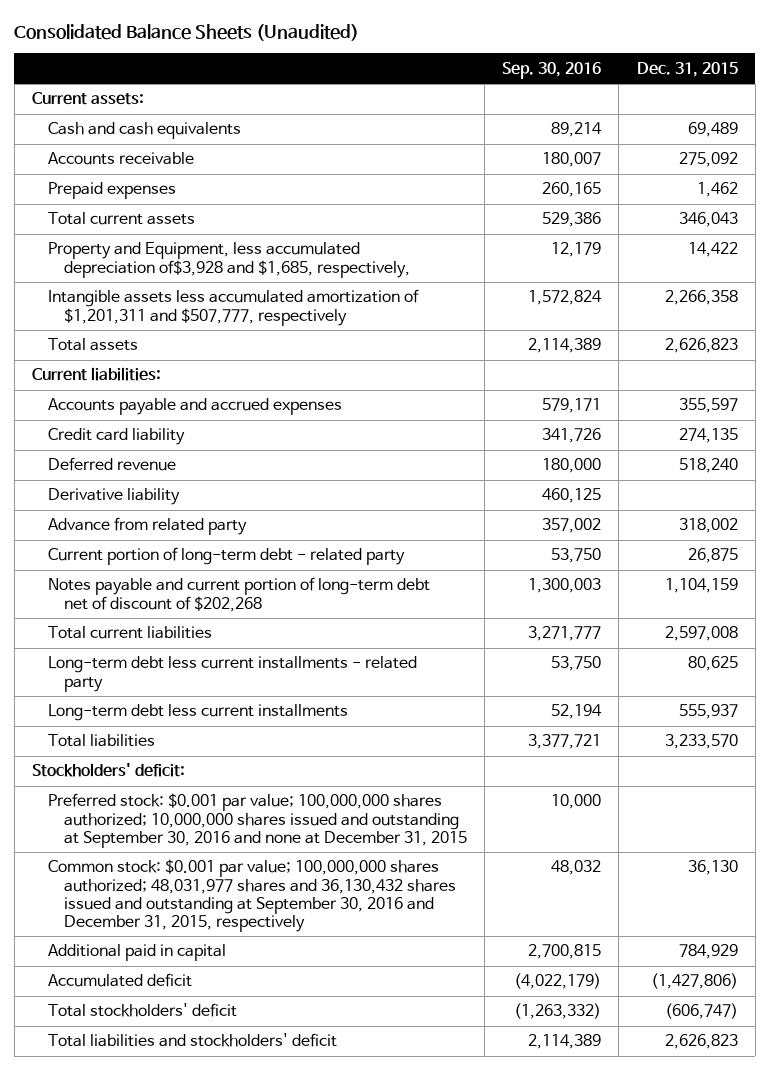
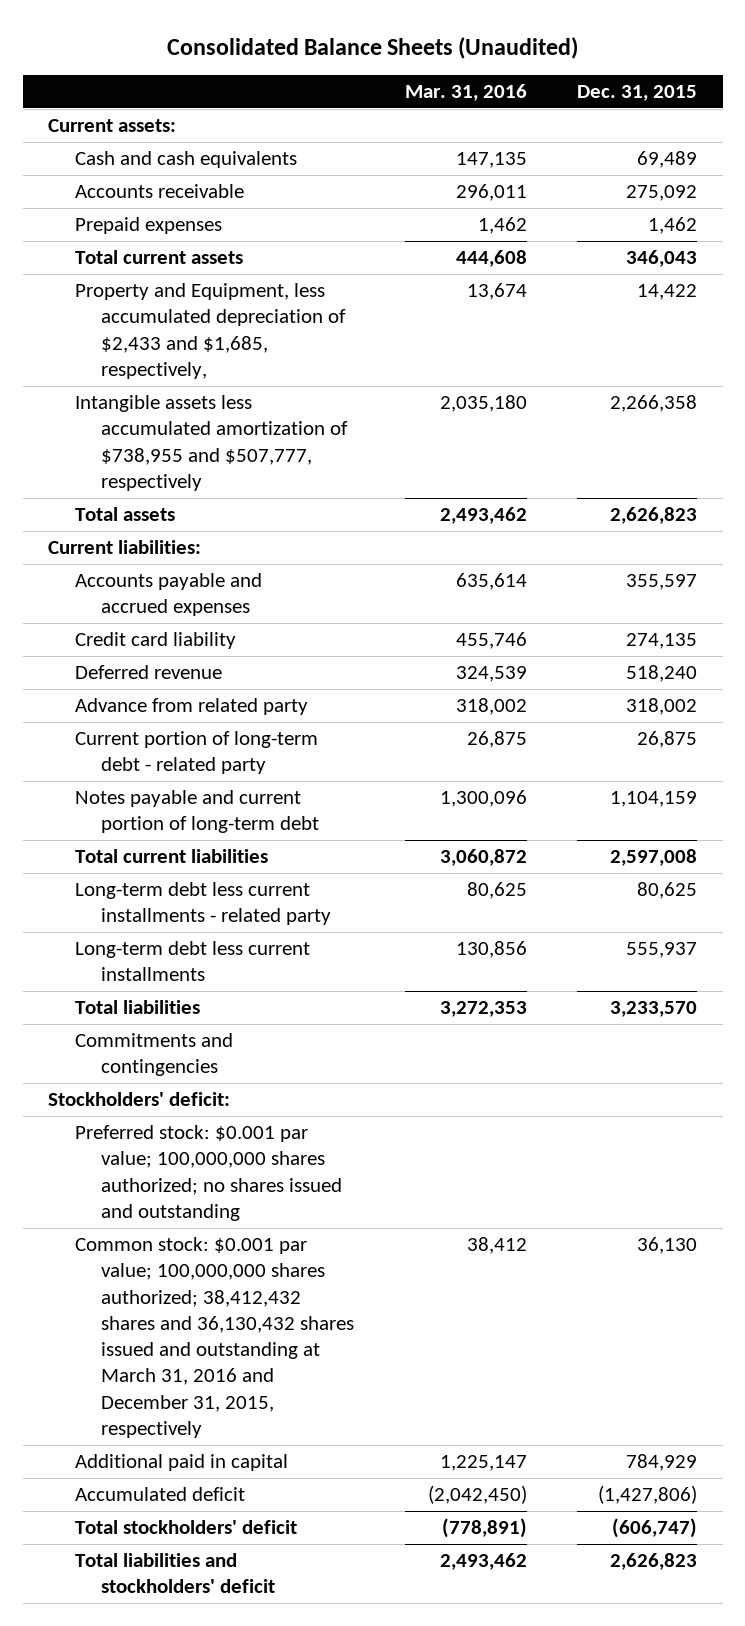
[502,61,602,79] Sep. 30, 2016 -> none
none -> [404,84,527,102] Mar. 31, 2016
[47,242,410,278] Property and Equipment, less accumulated depreciation of$3,928 and $1,685, respectively, -> [74,282,347,379] Property and Equipment, less accumulated depreciation of $2,433 and $1,685, respectively,
[47,289,419,326] Intangible assets less accumulated amortization of $1,201,311 and $507,777, respectively -> [74,394,349,491] Intangible assets less accumulated amortization of $738,955 and $507,777, respectively
[47,488,180,506] Derivative liability -> none
[47,577,430,612] Notes payable and current portion of long-term debt net of discount of $202,268 -> [74,789,320,834] Notes payable and current portion of long-term debt
none -> [74,1032,233,1077] Commitments and contingencies
[47,793,467,848] Preferred stock: $0.001 par value; 100,000,000 shares authorized; 10,000,000 shares issued and outstanding at September 30, 2016 and none at December 31, 2015 -> [74,1124,343,1221] Preferred stock: $0.001 par value; 100,000,000 shares authorized; no shares issued and outstanding
[47,859,456,932] Common stock: $0.001 par value; 100,000,000 shares authorized; 48,031,977 shares and 36,130,432 shares issued and outstanding at September 30, 2016 and December 31, 2015, respectively -> [74,1236,355,1439] Common stock: $0.001 par value; 100,000,000 shares authorized; 38,412,432 shares and 36,130,432 shares issued and outstanding at March 31, 2016 and December 31, 2015, respectively

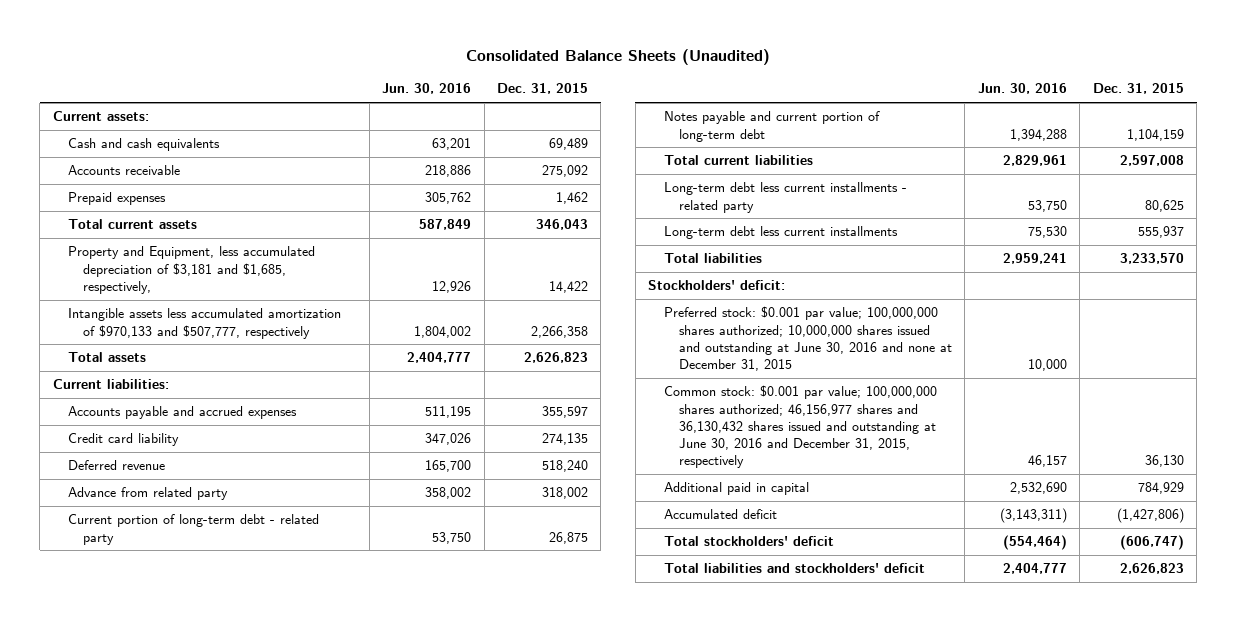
[404,84,527,102] Mar. 31, 2016 -> none
none -> [382,83,472,95] Jun. 30, 2016
[74,282,347,379] Property and Equipment, less accumulated depreciation of $2,433 and $1,685, respectively, -> [67,246,315,294] Property and Equipment, less accumulated depreciation of $3,181 and $1,685, respectively,
[74,394,349,491] Intangible assets less accumulated amortization of $738,955 and $507,777, respectively -> [67,308,341,339] Intangible assets less accumulated amortization of $970,133 and $507,777, respectively
[74,1032,233,1077] Commitments and contingencies -> none
[74,1124,343,1221] Preferred stock: $0.001 par value; 100,000,000 shares authorized; no shares issued and outstanding -> [663,306,952,371] Preferred stock: $0.001 par value; 100,000,000 shares authorized; 10,000,000 shares issued and outstanding at June 30, 2016 and none at December 31, 2015
[74,1236,355,1439] Common stock: $0.001 par value; 100,000,000 shares authorized; 38,412,432 shares and 36,130,432 shares issued and outstanding at March 31, 2016 and December 31, 2015, respectively -> [663,385,937,469] Common stock: $0.001 par value; 100,000,000 shares authorized; 46,156,977 shares and 36,130,432 shares issued and outstanding at June 30, 2016 and December 31, 2015, respectively

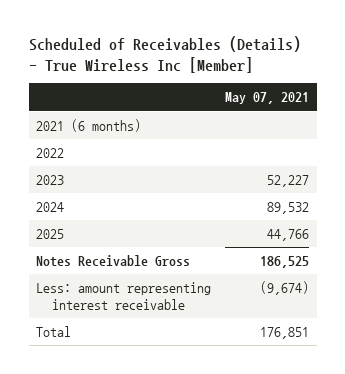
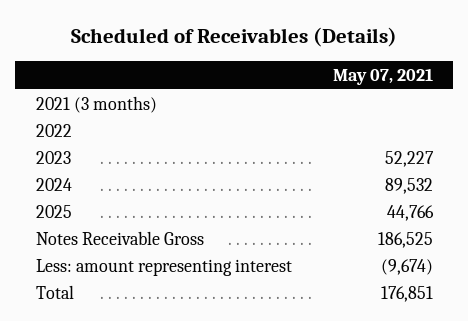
[28,36,301,74] Scheduled of Receivables (Details) - True Wireless Inc [Member] -> [71,27,398,48] Scheduled of Receivables (Details)
[36,118,142,132] 2021 (6 months) -> [35,95,157,113] 2021 (3 months)
[36,281,212,310] Less: amount representing interest receivable -> [35,258,292,276] Less: amount representing interest

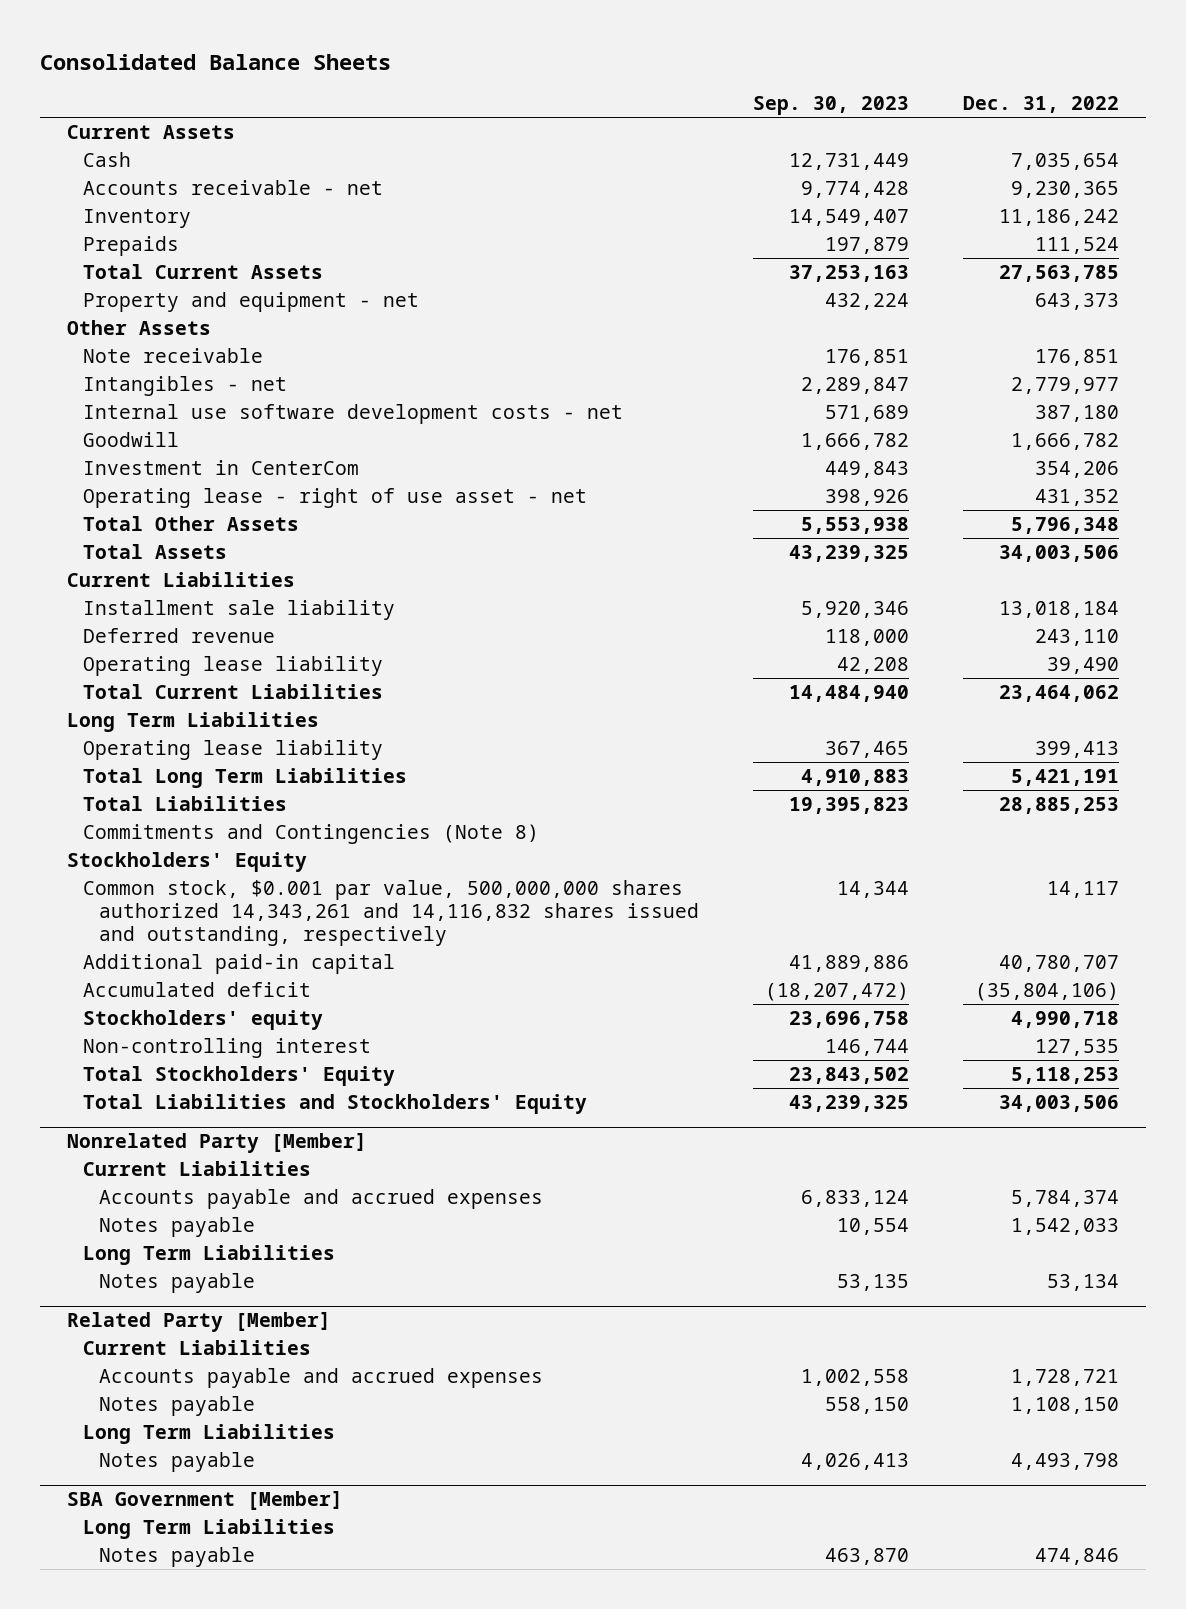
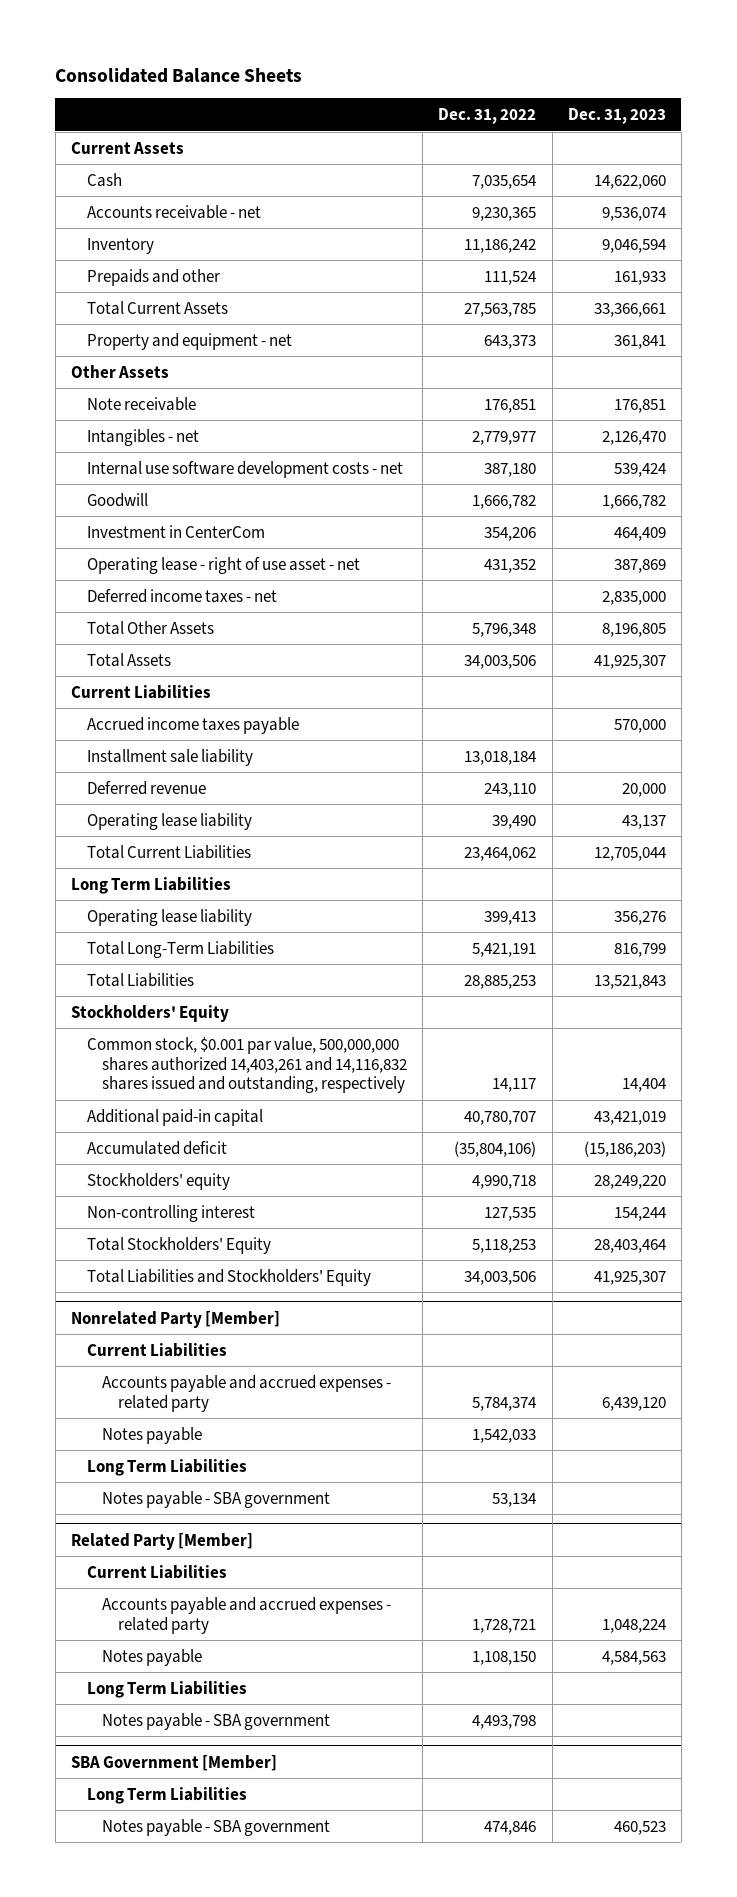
[752,96,909,116] Sep. 30, 2023 -> none
none -> [567,108,666,125] Dec. 31, 2023
[82,235,179,256] Prepaids -> [86,268,220,286] Prepaids and other
none -> [86,588,277,603] Deferred income taxes - net
none -> [86,716,299,734] Accrued income taxes payable
[82,767,407,788] Total Long Term Liabilities -> [86,940,274,958] Total Long-Term Liabilities
[82,823,539,844] Commitments and Contingencies (Note 8) -> none
[82,879,699,946] Common stock, $0.001 par value, 500,000,000 shares authorized 14,343,261 and 14,116,832 shares issued and outstanding, respectively -> [86,1036,408,1094] Common stock, $0.001 par value, 500,000,000 shares authorized 14,403,261 and 14,116,832 shares issued and outstanding, respectively
[98,1188,543,1209] Accounts payable and accrued expenses -> [102,1374,392,1412] Accounts payable and accrued expenses - related party
[98,1272,255,1293] Notes payable -> [102,1490,331,1508] Notes payable - SBA government
[98,1367,543,1388] Accounts payable and accrued expenses -> [102,1596,392,1634] Accounts payable and accrued expenses - related party
[98,1451,255,1472] Notes payable -> [102,1712,331,1730] Notes payable - SBA government
[98,1546,255,1567] Notes payable -> [102,1818,331,1836] Notes payable - SBA government

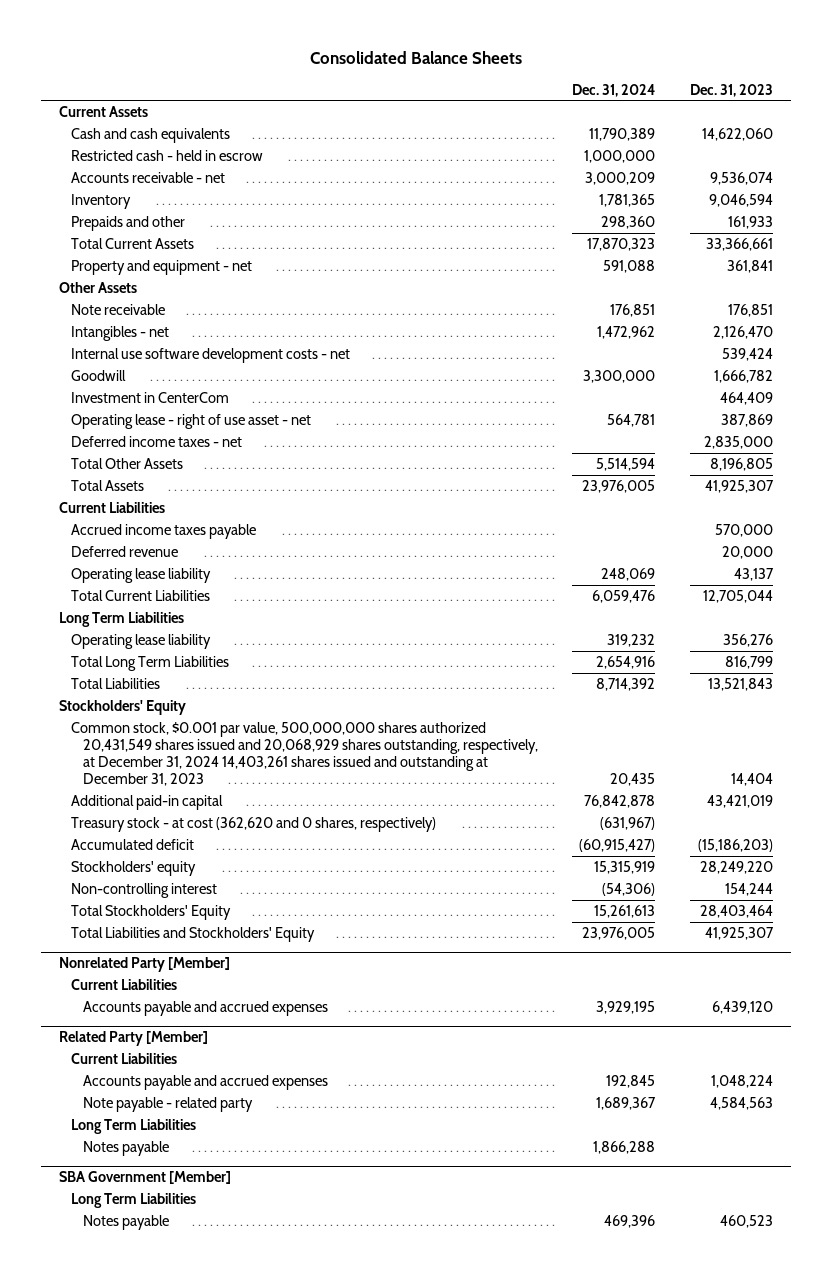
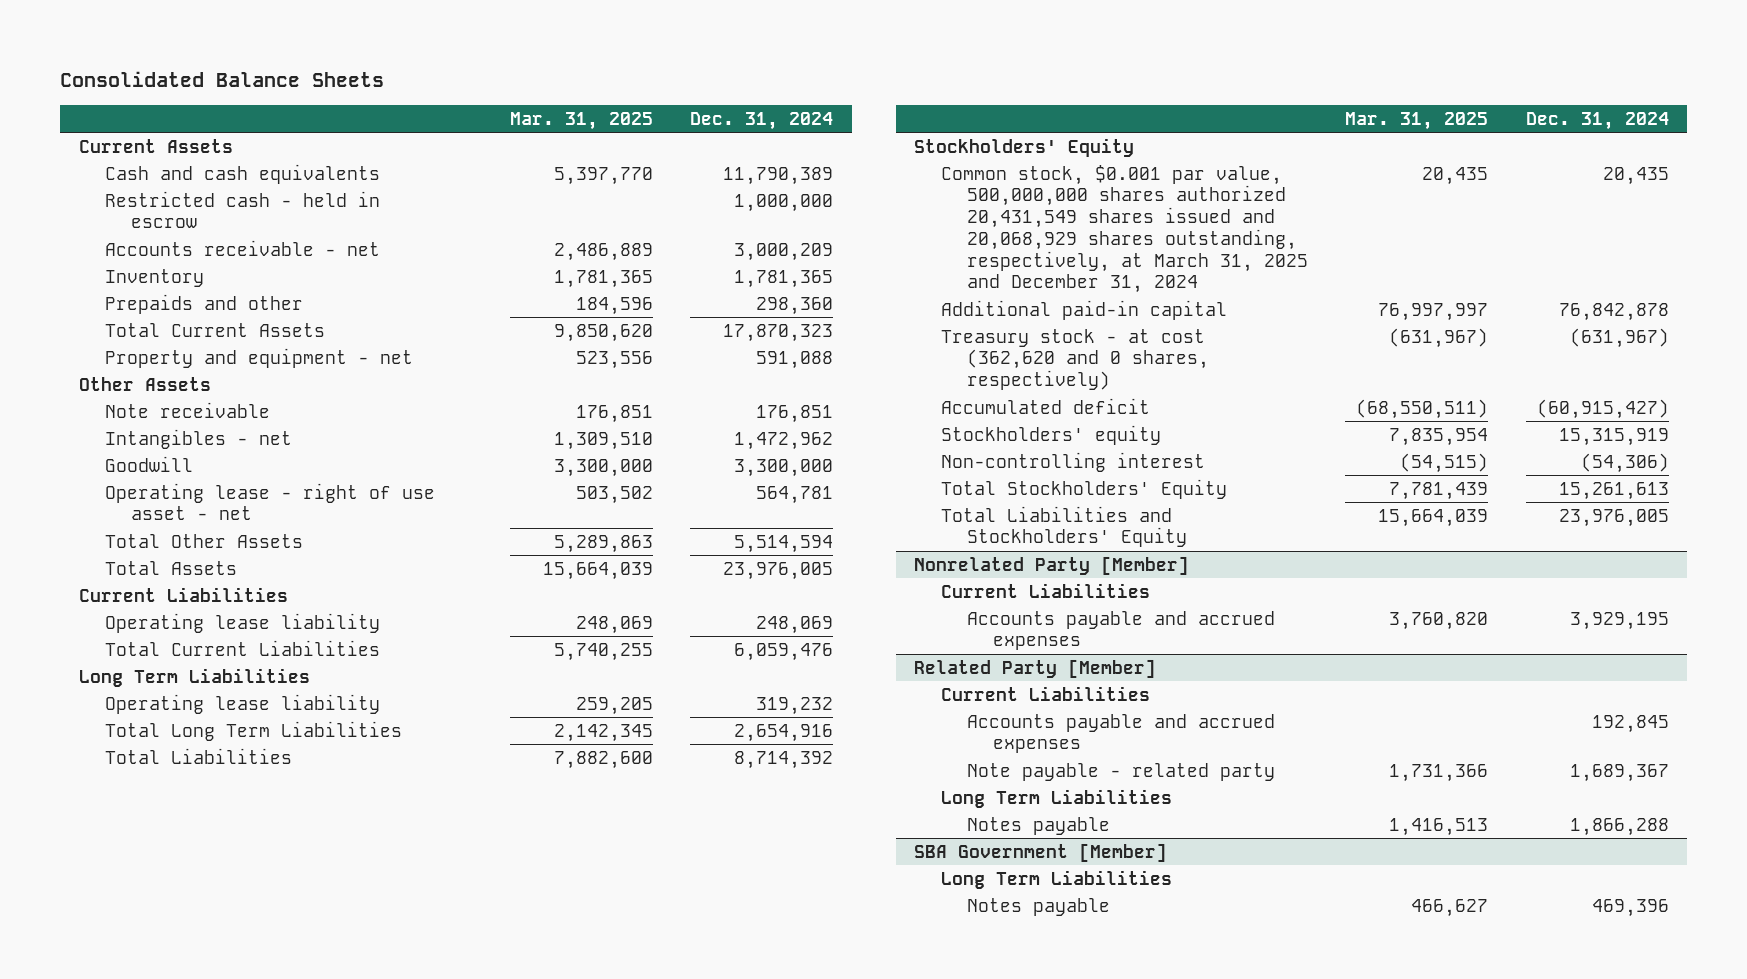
[690,83,774,97] Dec. 31, 2023 -> none
none -> [509,111,653,130] Mar. 31, 2025
[70,347,350,363] Internal use software development costs - net -> none
[70,391,229,403] Investment in CenterCom -> none
[70,435,242,447] Deferred income taxes - net -> none
[70,523,256,539] Accrued income taxes payable -> none
[70,545,178,557] Deferred revenue -> none
[70,721,538,787] Common stock, $0.001 par value, 500,000,000 shares authorized 20,431,549 shares issued and 20,068,929 shares outstanding, respectively, at December 31, 2024 14,403,261 shares issued and outstanding at December 31, 2023 -> [940,164,1308,294] Common stock, $0.001 par value, 500,000,000 shares authorized 20,431,549 shares issued and 20,068,929 shares outstanding, respectively, at March 31, 2025 and December 31, 2024

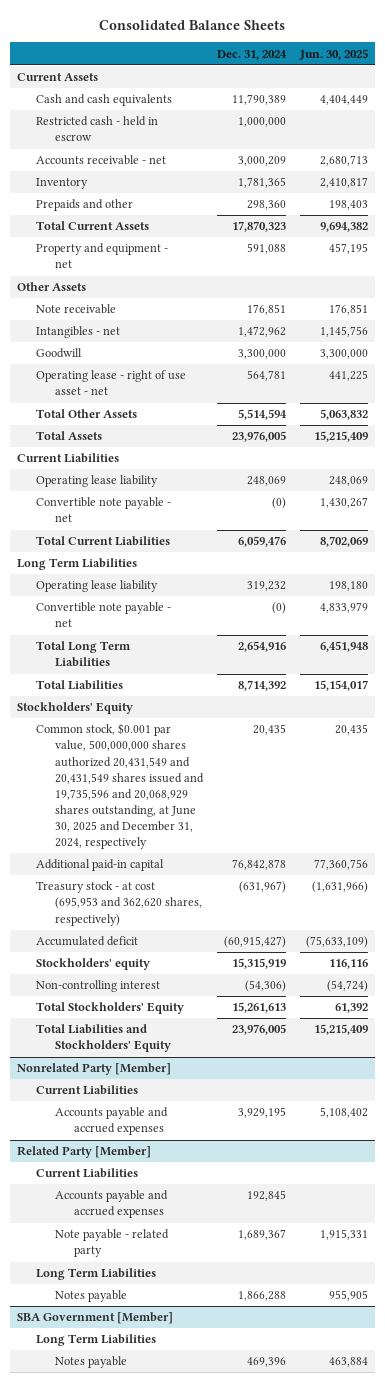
[509,111,653,130] Mar. 31, 2025 -> none
none -> [298,48,368,60] Jun. 30, 2025
none -> [35,497,171,523] Convertible note payable - net
none -> [35,602,171,628] Convertible note payable - net
[940,164,1308,294] Common stock, $0.001 par value, 500,000,000 shares authorized 20,431,549 shares issued and 20,068,929 shares outstanding, respectively, at March 31, 2025 and December 31, 2024 -> [35,723,204,850] Common stock, $0.001 par value, 500,000,000 shares authorized 20,431,549 and 20,431,549 shares issued and 19,735,596 and 20,068,929 shares outstanding, at June 30, 2025 and December 31, 2024, respectively
[940,328,1209,391] Treasury stock - at cost (362,620 and 0 shares, respectively) -> [35,881,202,926] Treasury stock - at cost (695,953 and 362,620 shares, respectively)

